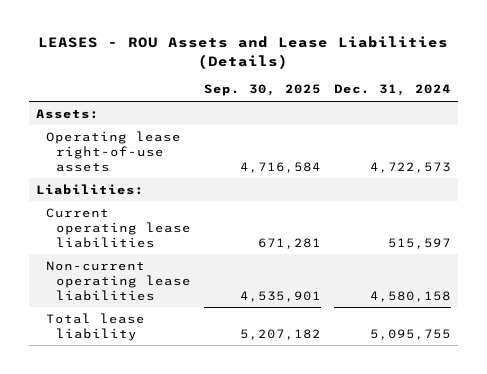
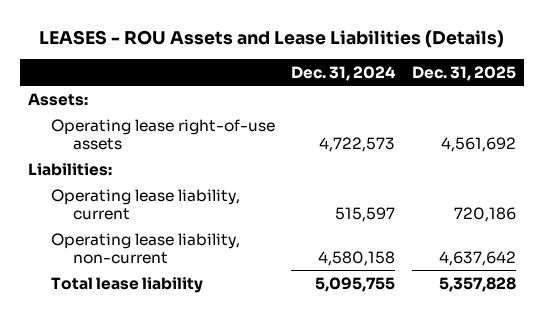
[204,84,322,97] Sep. 30, 2025 -> none
none -> [411,65,516,81] Dec. 31, 2025
[46,207,192,248] Current operating lease liabilities -> [50,188,240,220] Operating lease liability, current
[46,260,192,301] Non-current operating lease liabilities -> [50,232,240,264] Operating lease liability, non-current

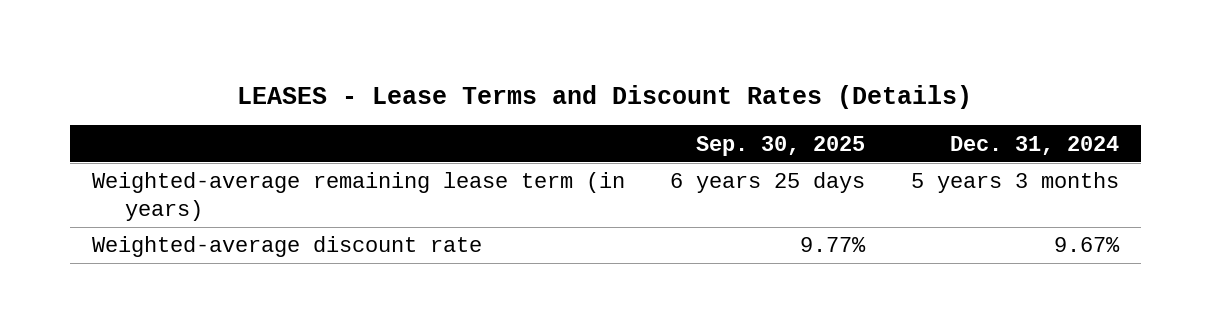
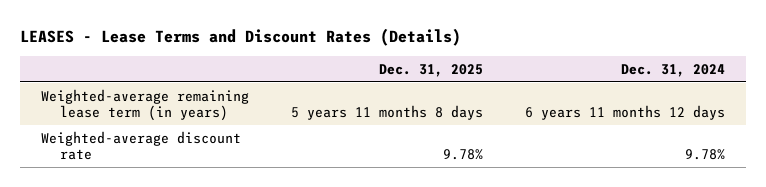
[696,135,866,156] Sep. 30, 2025 -> none
none -> [379,63,484,77] Dec. 31, 2025
[910,172,1119,194] 5 years 3 months -> [524,105,725,121] 6 years 11 months 12 days
[1053,237,1120,253] 9.67% -> [684,149,725,161] 9.78%

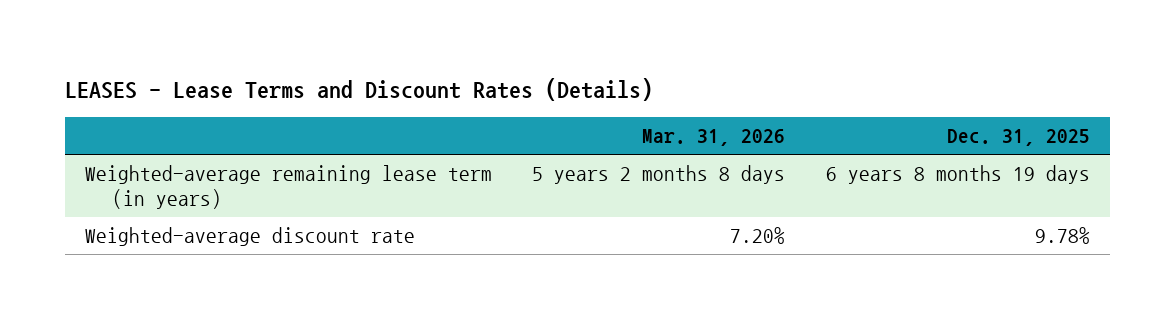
[620,63,725,77] Dec. 31, 2024 -> none
none -> [642,129,786,147] Mar. 31, 2026
[291,105,484,121] 5 years 11 months 8 days -> [825,165,1090,185] 6 years 8 months 19 days

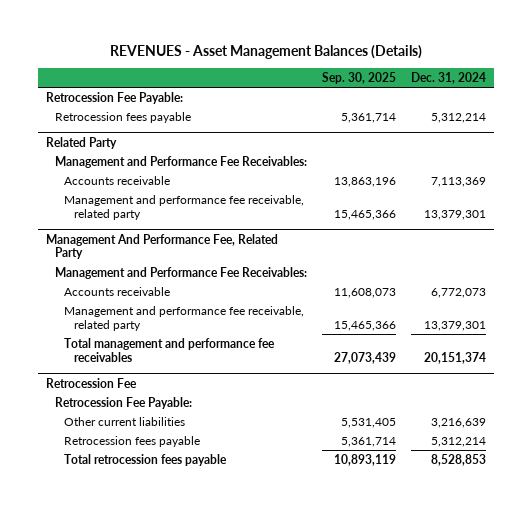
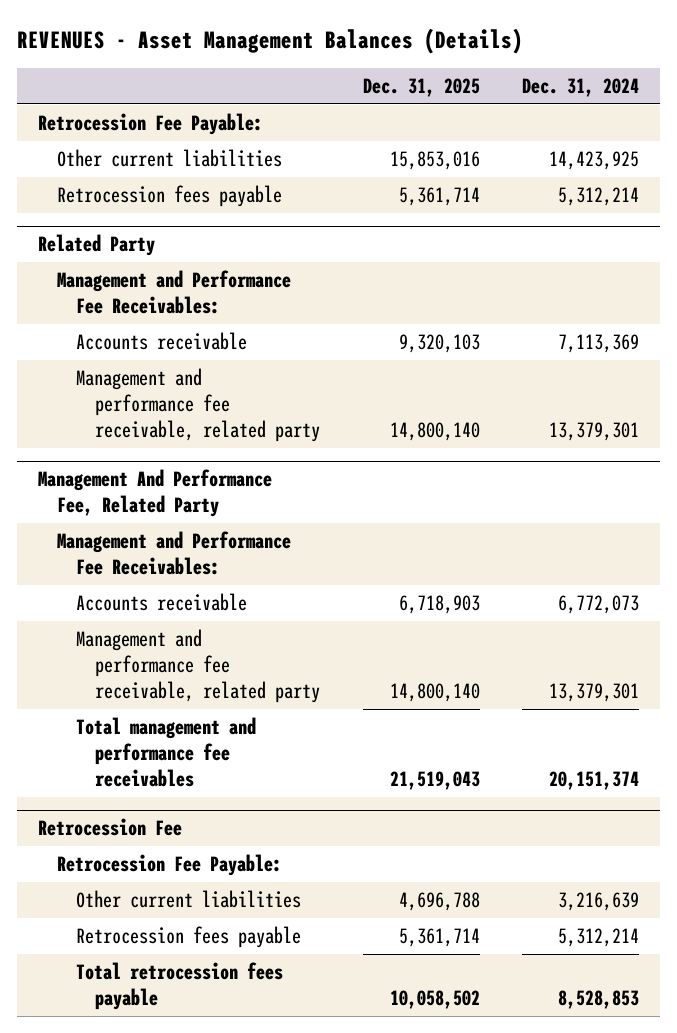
[322,72,397,85] Sep. 30, 2025 -> none
none -> [362,78,480,98] Dec. 31, 2025
none -> [56,148,282,167] Other current liabilities

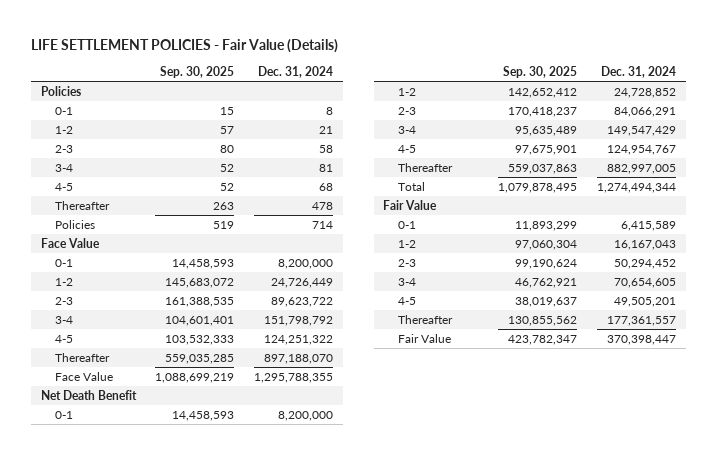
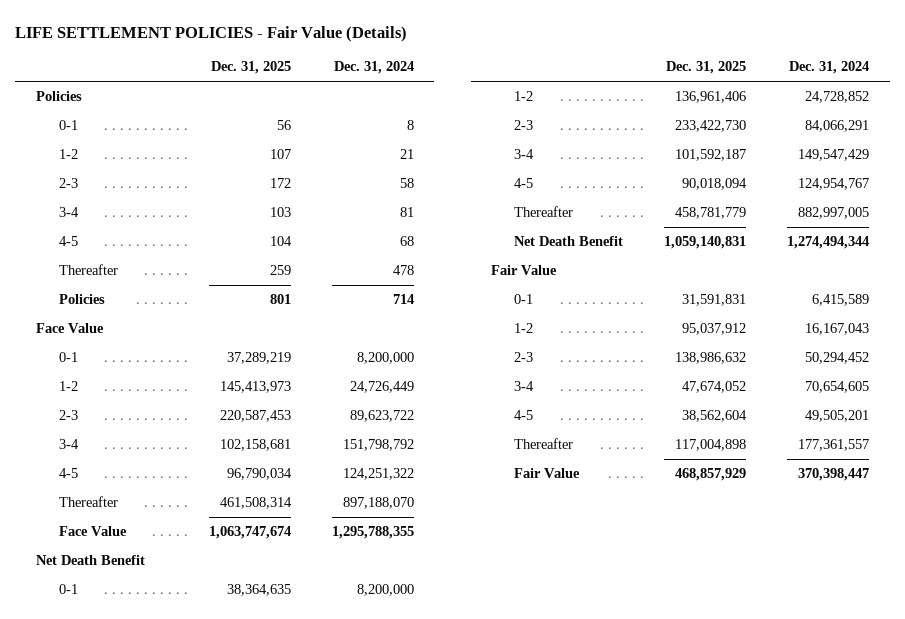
[160,65,235,78] Sep. 30, 2025 -> none
none -> [210,61,291,75] Dec. 31, 2025
[398,181,426,191] Total -> [513,236,623,247] Net Death Benefit

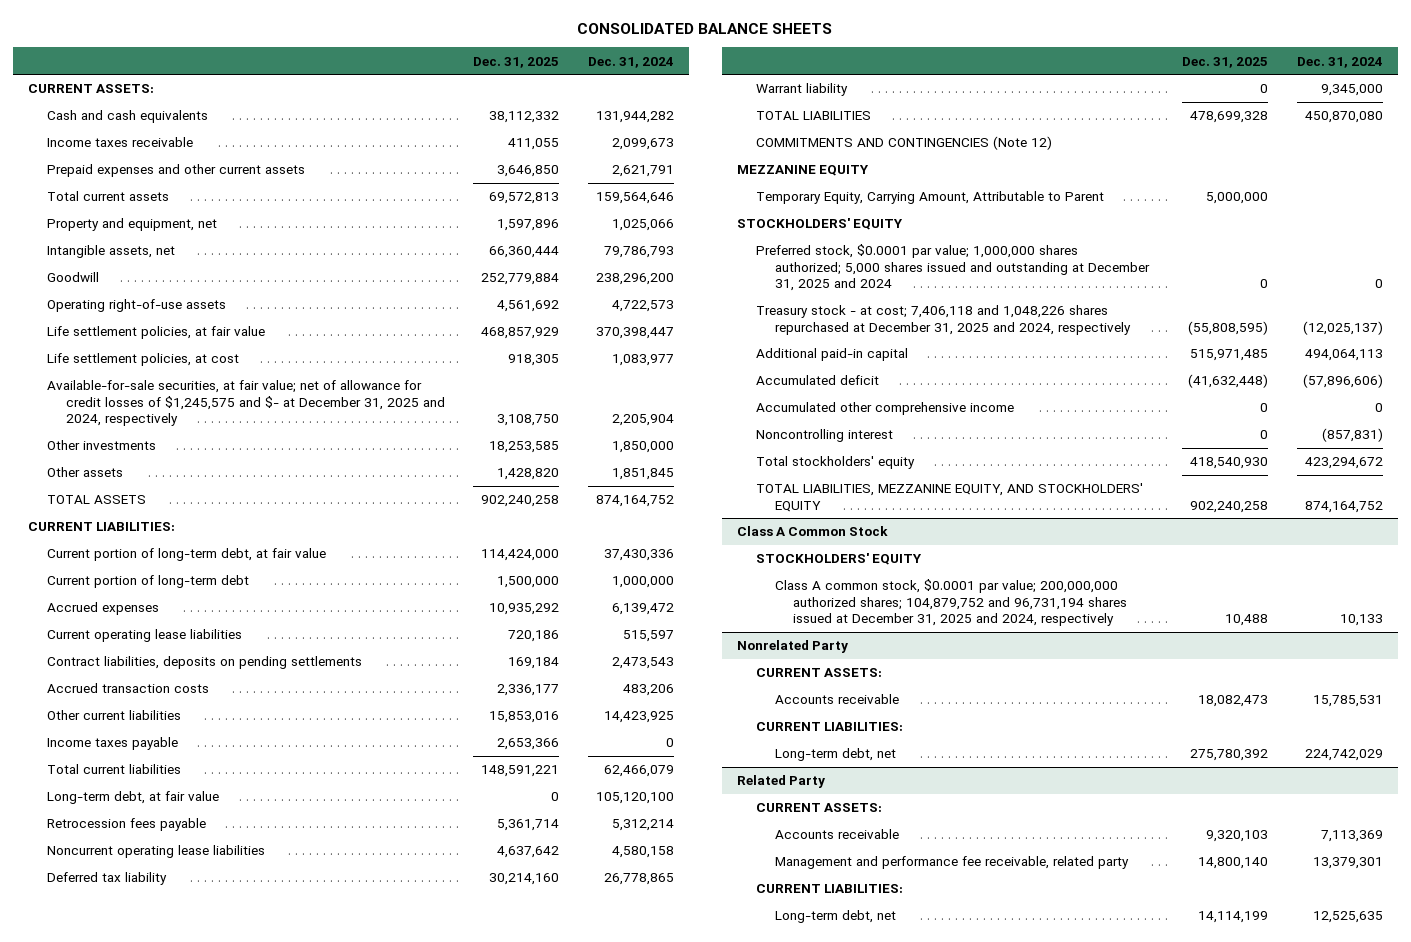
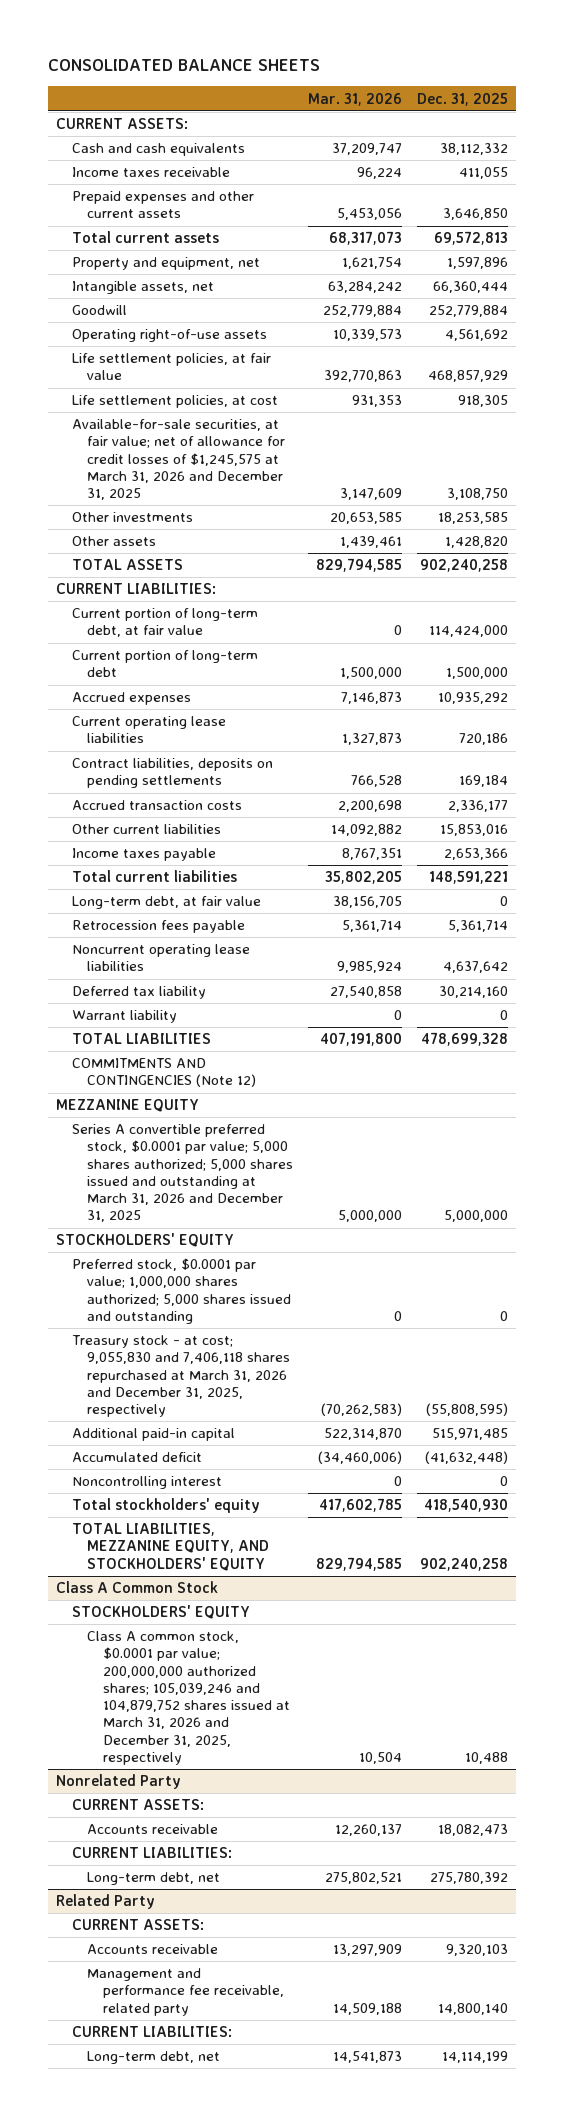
[588,56,675,68] Dec. 31, 2024 -> none
none -> [308,92,403,106] Mar. 31, 2026
[46,380,445,427] Available-for-sale securities, at fair value; net of allowance for credit losses of $1,245,575 and $- at December 31, 2025 and 2024, respectively -> [71,419,286,501] Available-for-sale securities, at fair value; net of allowance for credit losses of $1,245,575 at March 31, 2026 and December 31, 2025
[755,191,1104,205] Temporary Equity, Carrying Amount, Attributable to Parent -> [71,1124,294,1223] Series A convertible preferred stock, $0.0001 par value; 5,000 shares authorized; 5,000 shares issued and outstanding at March 31, 2026 and December 31, 2025
[755,244,1150,292] Preferred stock, $0.0001 par value; 1,000,000 shares authorized; 5,000 shares issued and outstanding at December 31, 2025 and 2024 -> [71,1258,292,1324] Preferred stock, $0.0001 par value; 1,000,000 shares authorized; 5,000 shares issued and outstanding
[755,305,1131,335] Treasury stock - at cost; 7,406,118 and 1,048,226 shares repurchased at December 31, 2025 and 2024, respectively -> [71,1335,291,1418] Treasury stock - at cost; 9,055,830 and 7,406,118 shares repurchased at March 31, 2026 and December 31, 2025, respectively
[755,402,1014,416] Accumulated other comprehensive income -> none
[774,579,1128,627] Class A common stock, $0.0001 par value; 200,000,000 authorized shares; 104,879,752 and 96,731,194 shares issued at December 31, 2025 and 2024, respectively -> [87,1631,291,1765] Class A common stock, $0.0001 par value; 200,000,000 authorized shares; 105,039,246 and 104,879,752 shares issued at March 31, 2026 and December 31, 2025, respectively

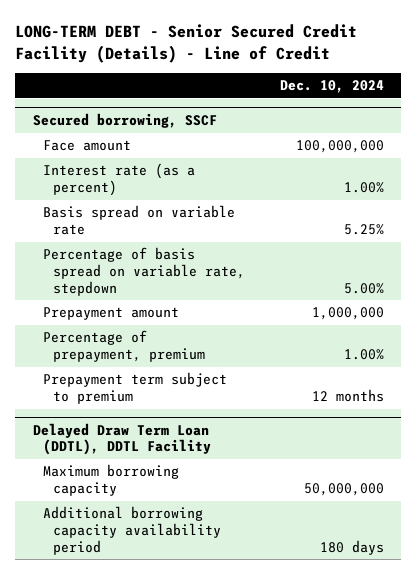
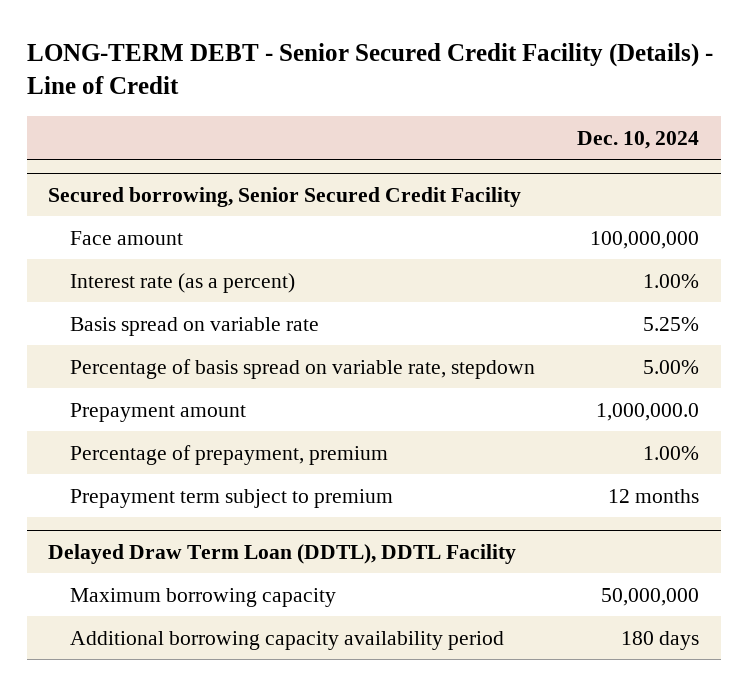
[32,112,217,128] Secured borrowing, SSCF -> none
none -> [48,186,522,207] Secured borrowing, Senior Secured Credit Facility
[312,307,385,321] 1,000,000 -> [596,402,700,421] 1,000,000.0

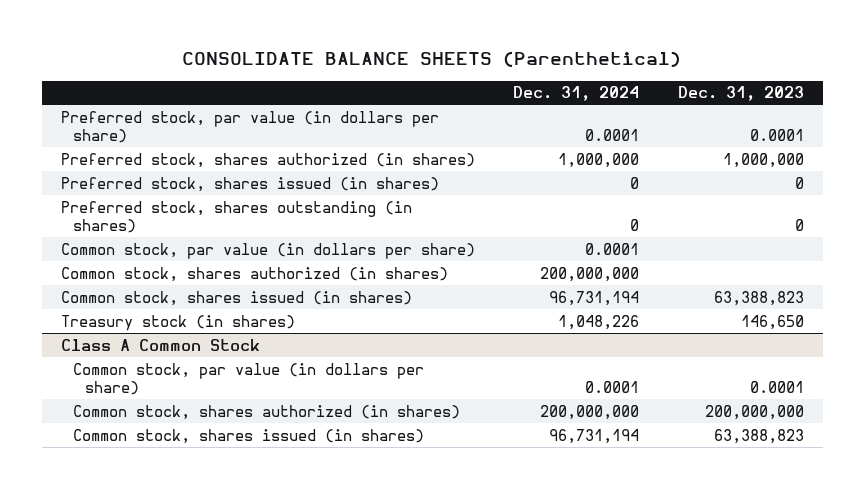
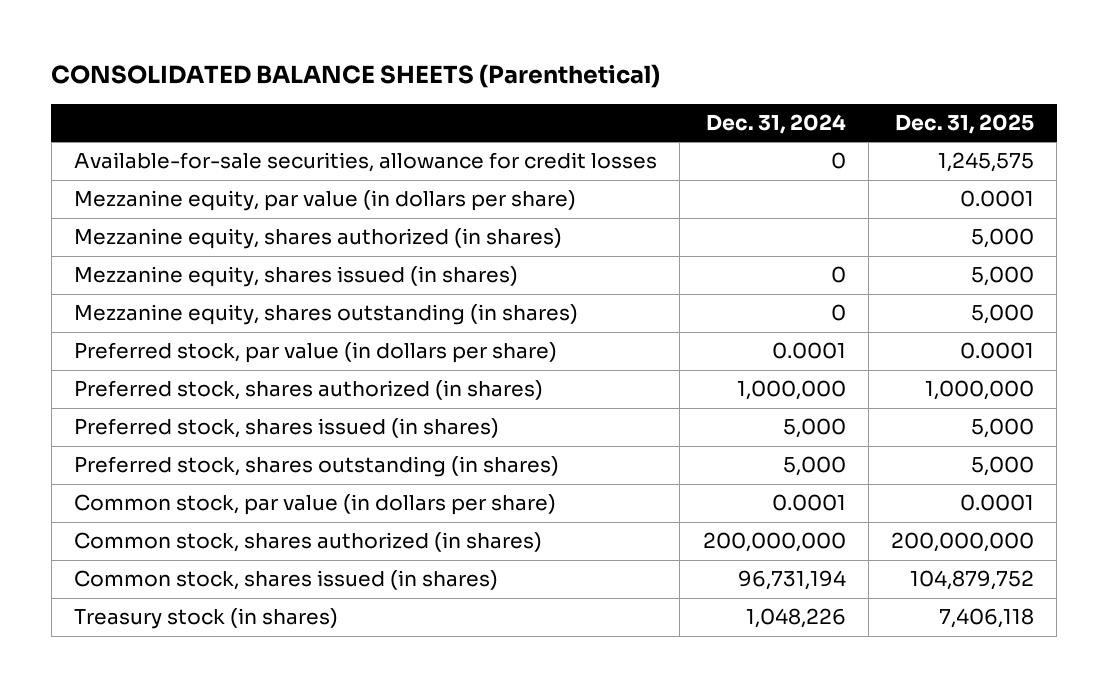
[182,51,682,68] CONSOLIDATE BALANCE SHEETS (Parenthetical) -> [51,64,661,89] CONSOLIDATED BALANCE SHEETS (Parenthetical)
[677,86,804,102] Dec. 31, 2023 -> none
none -> [895,114,1035,135] Dec. 31, 2025
none -> [73,152,657,173] Available-for-sale securities, allowance for credit losses
none -> [73,190,576,212] Mezzanine equity, par value (in dollars per share)
none -> [73,228,562,250] Mezzanine equity, shares authorized (in shares)
none -> [73,266,518,288] Mezzanine equity, shares issued (in shares)
none -> [73,304,578,326] Mezzanine equity, shares outstanding (in shares)
[630,176,640,189] 0 -> [782,418,846,439] 5,000
[630,218,640,231] 0 -> [782,456,846,477] 5,000
[60,338,260,351] Class A Common Stock -> none
[72,362,424,395] Common stock, par value (in dollars per share) -> none
[72,404,460,420] Common stock, shares authorized (in shares) -> none
[72,428,424,444] Common stock, shares issued (in shares) -> none

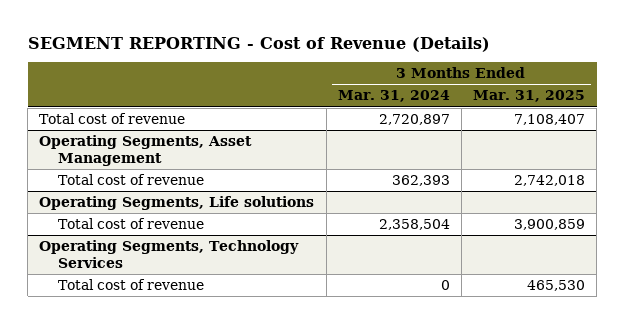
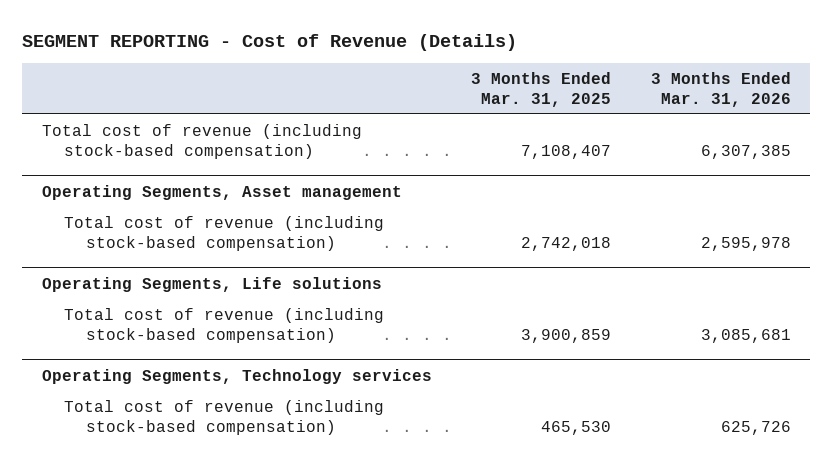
[337,90,450,103] Mar. 31, 2024 -> none
none -> [650,71,791,107] 3 Months Ended Mar. 31, 2026
[39,113,186,125] Total cost of revenue -> [41,123,362,159] Total cost of revenue (including stock-based compensation)
[39,135,253,166] Operating Segments, Asset Management -> [41,184,402,200] Operating Segments, Asset management
[58,174,205,186] Total cost of revenue -> [63,215,384,251] Total cost of revenue (including stock-based compensation)
[58,218,205,230] Total cost of revenue -> [63,307,384,343] Total cost of revenue (including stock-based compensation)
[39,240,300,268] Operating Segments, Technology Services -> [41,368,432,384] Operating Segments, Technology services
[58,279,205,291] Total cost of revenue -> [63,399,384,435] Total cost of revenue (including stock-based compensation)

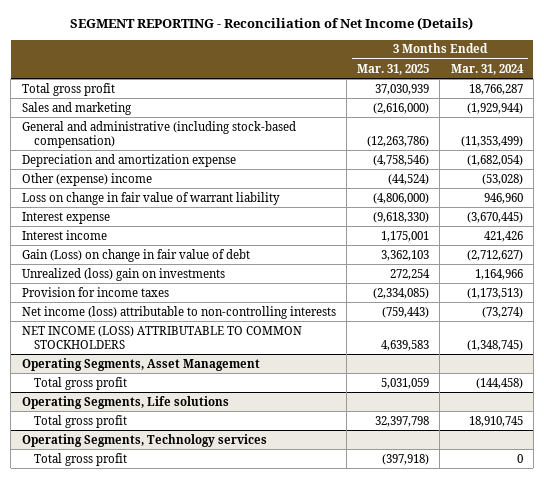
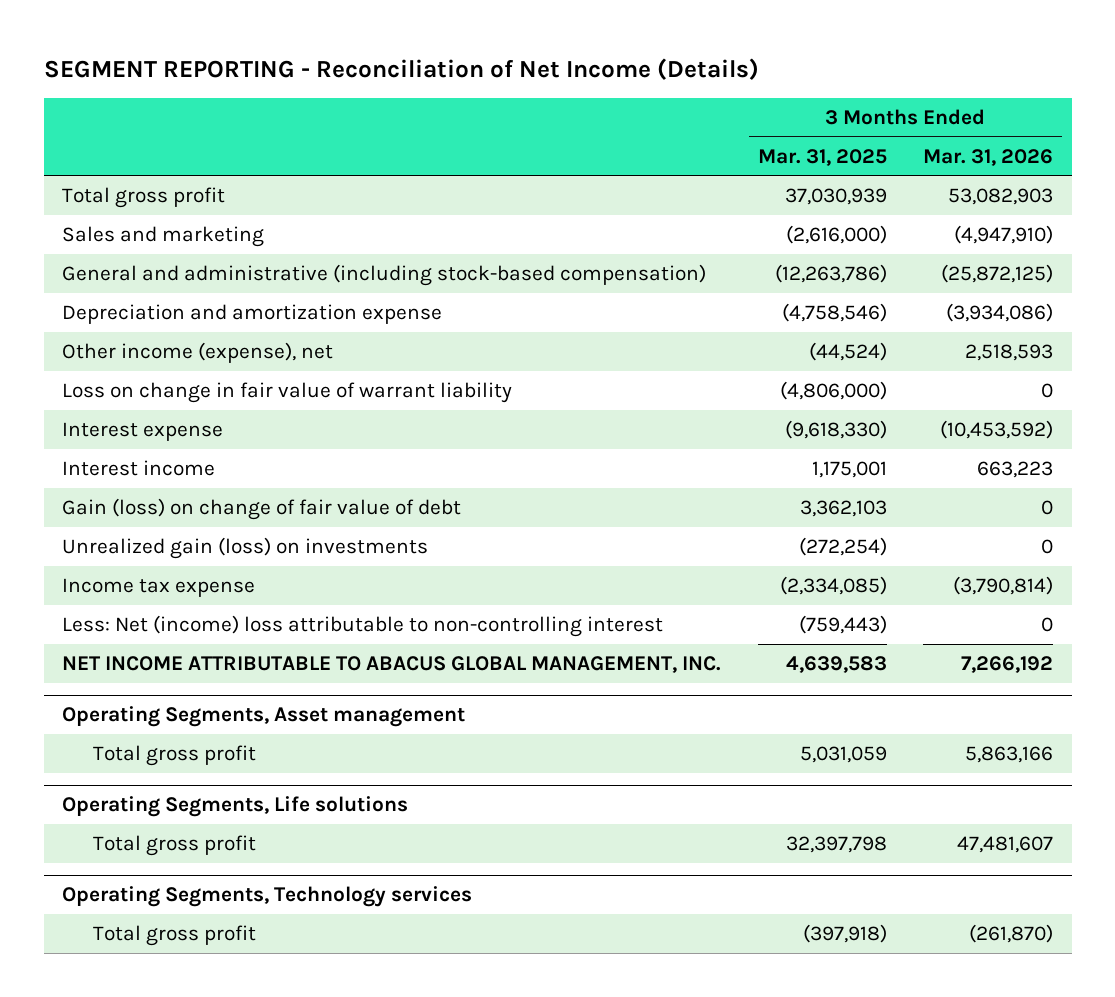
[450,63,524,75] Mar. 31, 2024 -> none
none -> [923,148,1054,166] Mar. 31, 2026
[21,172,152,186] Other (expense) income -> [62,342,334,364] Other income (expense), net
[21,248,250,262] Gain (Loss) on change in fair value of debt -> [62,498,462,521] Gain (loss) on change of fair value of debt
[21,267,225,281] Unrealized (loss) gain on investments -> [62,537,429,560] Unrealized gain (loss) on investments
[390,268,431,280] 272,254 -> [798,537,887,557] (272,254)
[21,286,169,297] Provision for income taxes -> [62,578,256,598] Income tax expense
[21,305,336,319] Net income (loss) attributable to non-controlling interests -> [62,615,664,638] Less: Net (income) loss attributable to non-controlling interest
[21,325,302,349] NET INCOME (LOSS) ATTRIBUTABLE TO COMMON STOCKHOLDERS -> [62,656,722,674] NET INCOME ATTRIBUTABLE TO ABACUS GLOBAL MANAGEMENT, INC.
[21,357,260,371] Operating Segments, Asset Management -> [62,706,466,728] Operating Segments, Asset management

